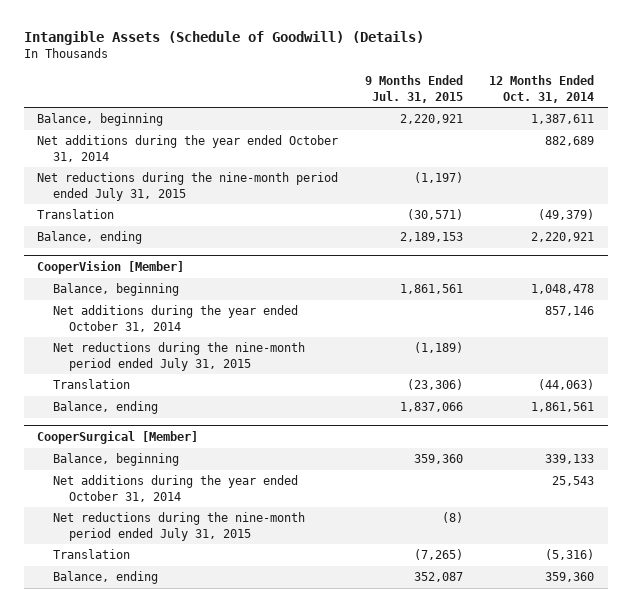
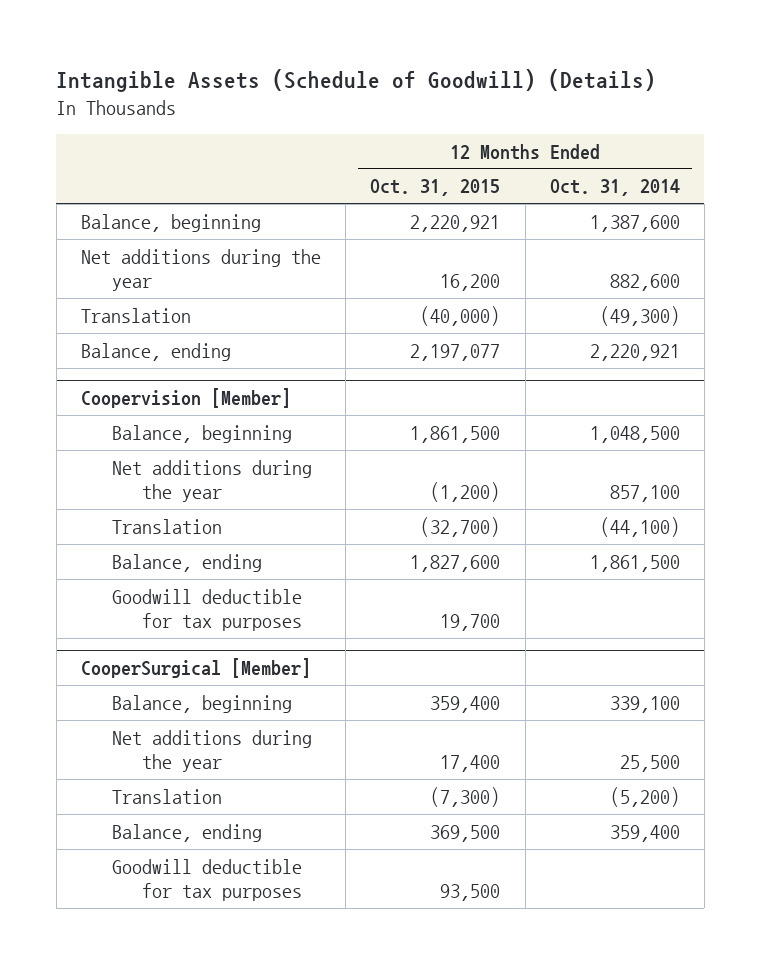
[364,75,463,103] 9 Months Ended Jul. 31, 2015 -> none
none -> [370,179,501,197] Oct. 31, 2015
[37,172,339,201] Net reductions during the nine-month period ended July 31, 2015 -> none
[531,114,595,125] 1,387,611 -> [589,214,680,232] 1,387,600
[37,135,339,162] Net additions during the year ended October 31, 2014 -> [81,248,322,291] Net additions during the year
[545,136,595,147] 882,689 -> [609,273,680,291] 882,600
[538,209,595,221] (49,379) -> [599,305,680,326] (49,300)
[52,342,305,371] Net reductions during the nine-month period ended July 31, 2015 -> none
[37,260,185,274] CooperVision [Member] -> [81,387,292,408] Coopervision [Member]
[531,284,595,295] 1,048,478 -> [589,425,680,443] 1,048,500
[52,305,298,332] Net additions during the year ended October 31, 2014 -> [111,459,312,502] Net additions during the year
[545,306,595,317] 857,146 -> [609,484,680,502] 857,100
[538,379,595,391] (44,063) -> [599,516,680,537] (44,100)
[531,402,595,413] 1,861,561 -> [589,554,680,572] 1,861,500
none -> [111,588,303,631] Goodwill deductible for tax purposes
[52,512,305,541] Net reductions during the nine-month period ended July 31, 2015 -> none
[545,454,595,465] 339,133 -> [609,695,680,713] 339,100
[52,475,298,502] Net additions during the year ended October 31, 2014 -> [111,729,312,772] Net additions during the year
[552,476,595,487] 25,543 -> [619,754,680,772] 25,500
[545,549,595,561] (5,316) -> [609,786,680,807] (5,200)
[545,572,595,583] 359,360 -> [609,824,680,842] 359,400
none -> [111,858,303,901] Goodwill deductible for tax purposes

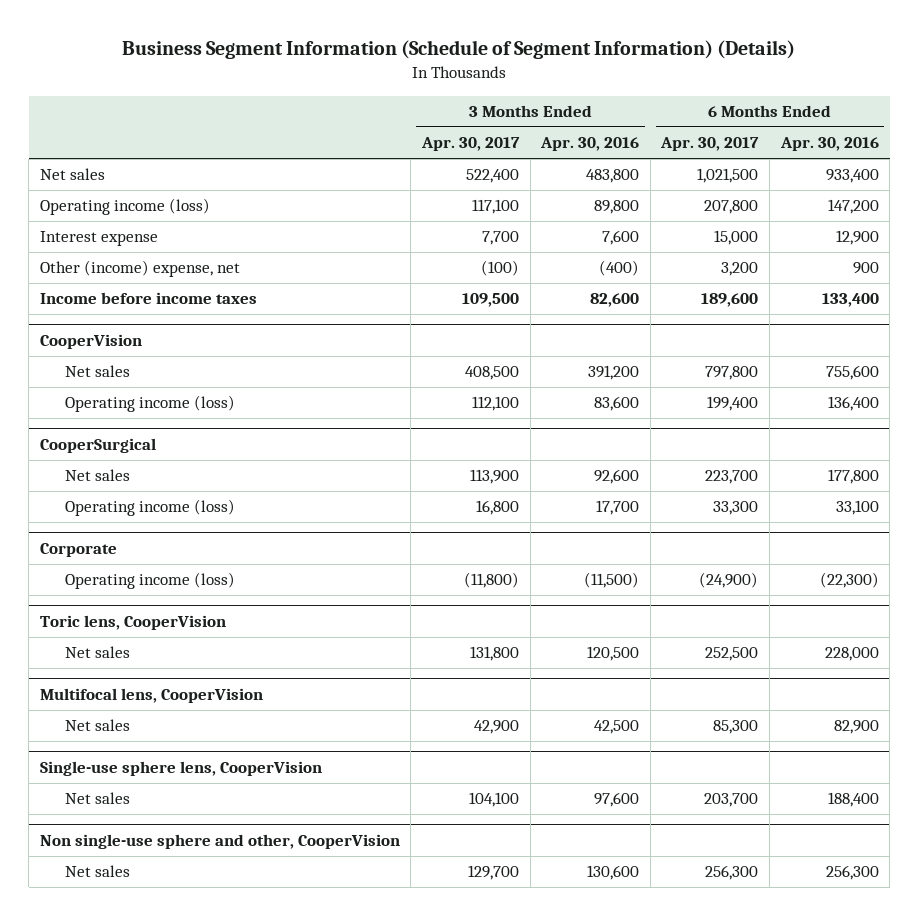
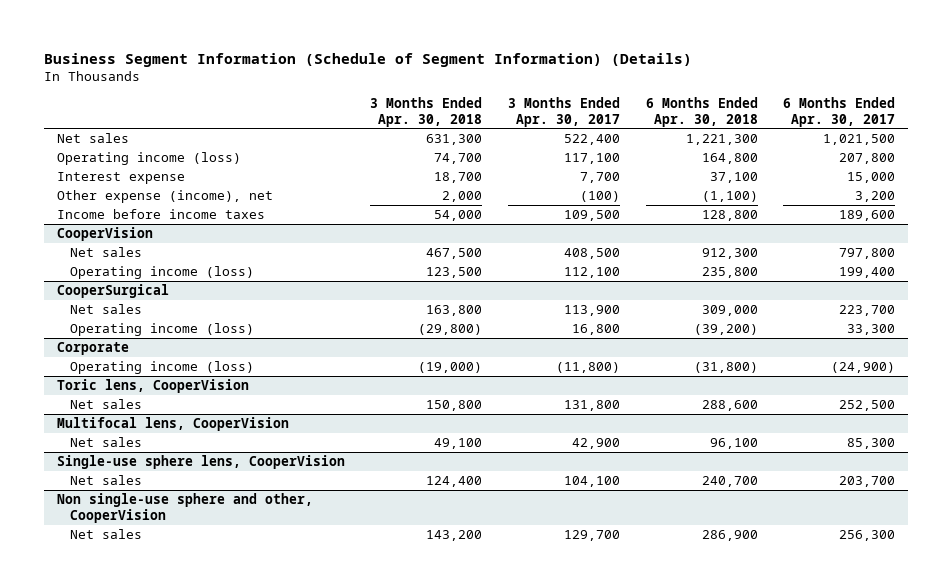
[540,137,640,152] Apr. 30, 2016 -> none
[779,137,879,152] Apr. 30, 2016 -> none
none -> [370,96,483,127] 3 Months Ended Apr. 30, 2018
none -> [645,96,758,127] 6 Months Ended Apr. 30, 2018
[39,260,240,278] Other (income) expense, net -> [56,190,273,204] Other expense (income), net

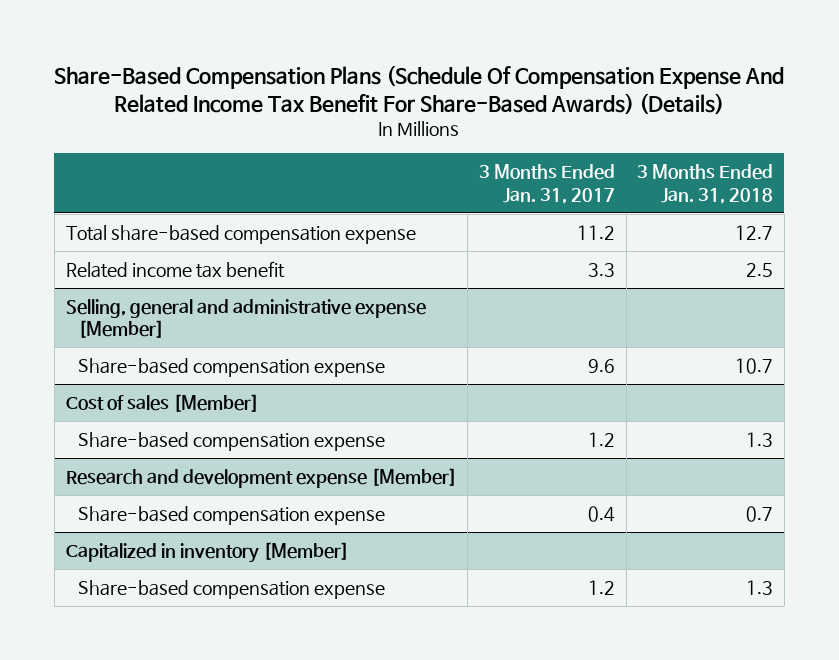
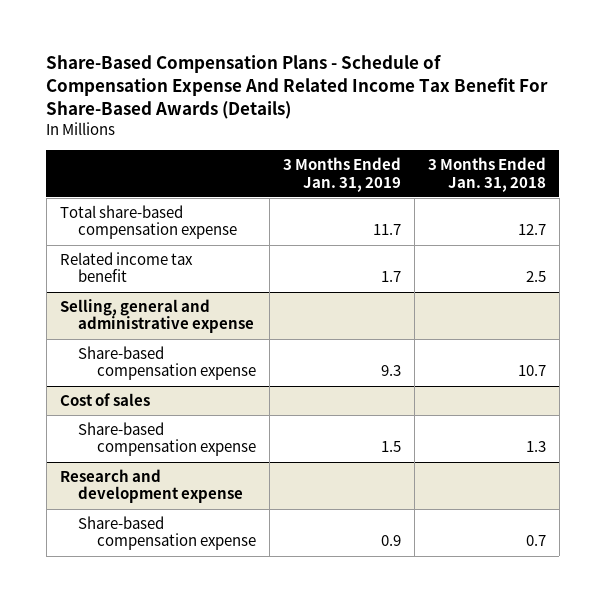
[54,64,785,114] Share-Based Compensation Plans (Schedule Of Compensation Expense And Related Income Tax Benefit For Share-Based Awards) (Details) -> [46,55,549,120] Share-Based Compensation Plans - Schedule of Compensation Expense And Related Income Tax Benefit For Share-Based Awards (Details)
[478,164,615,204] 3 Months Ended Jan. 31, 2017 -> none
none -> [282,157,401,192] 3 Months Ended Jan. 31, 2019
[65,298,426,339] Selling, general and administrative expense [Member] -> [59,299,255,334] Selling, general and administrative expense
[65,393,259,412] Cost of sales [Member] -> [59,393,150,407] Cost of sales
[65,467,457,488] Research and development expense [Member] -> [59,469,244,504] Research and development expense
[65,541,349,563] Capitalized in inventory [Member] -> none
[78,579,386,599] Share-based compensation expense -> none

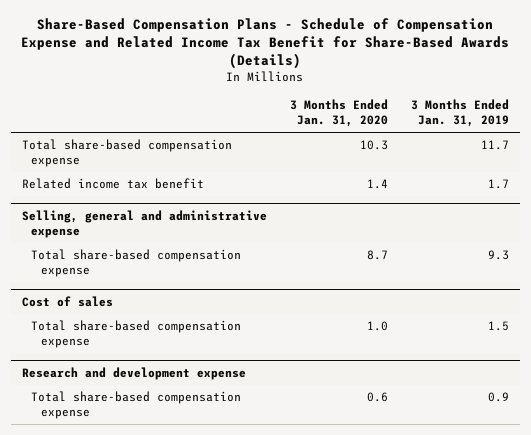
[46,55,549,120] Share-Based Compensation Plans - Schedule of Compensation Expense And Related Income Tax Benefit For Share-Based Awards (Details) -> [21,17,510,70] Share-Based Compensation Plans - Schedule of Compensation Expense and Related Income Tax Benefit for Share-Based Awards (Details)
[427,157,546,192] 3 Months Ended Jan. 31, 2018 -> none
none -> [289,99,388,128] 3 Months Ended Jan. 31, 2020
[78,346,256,381] Share-based compensation expense -> [31,249,242,278] Total share-based compensation expense
[78,422,256,457] Share-based compensation expense -> [31,320,242,349] Total share-based compensation expense
[78,516,256,551] Share-based compensation expense -> [31,391,242,420] Total share-based compensation expense

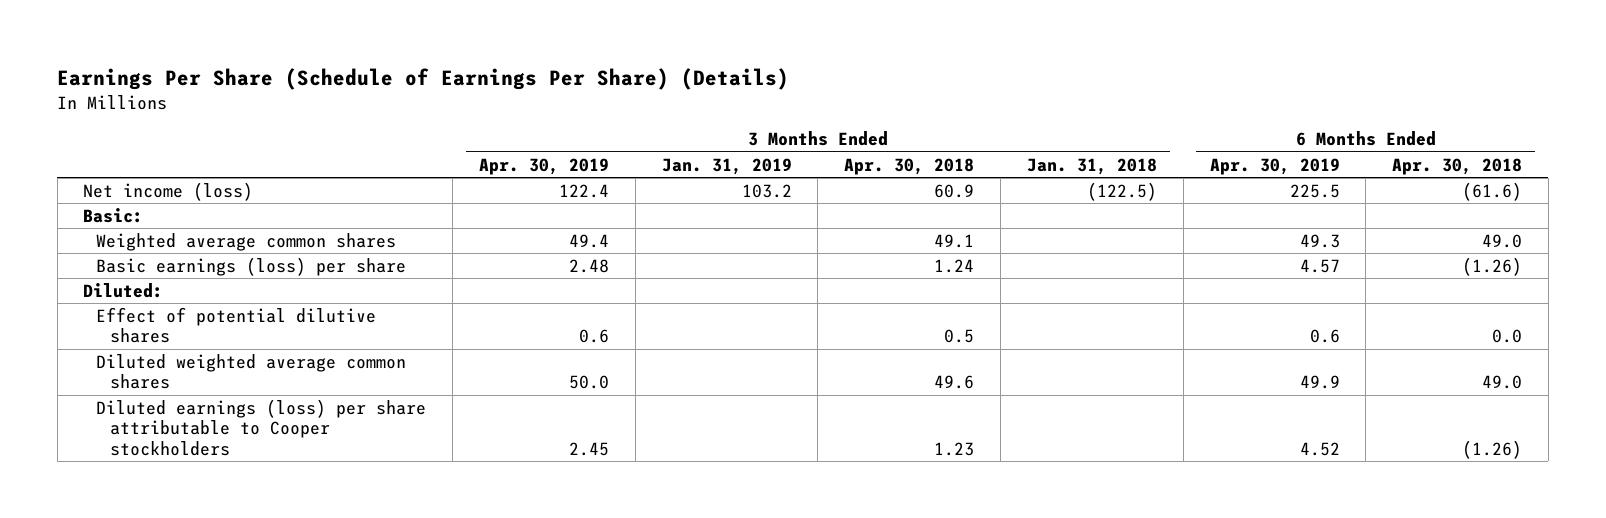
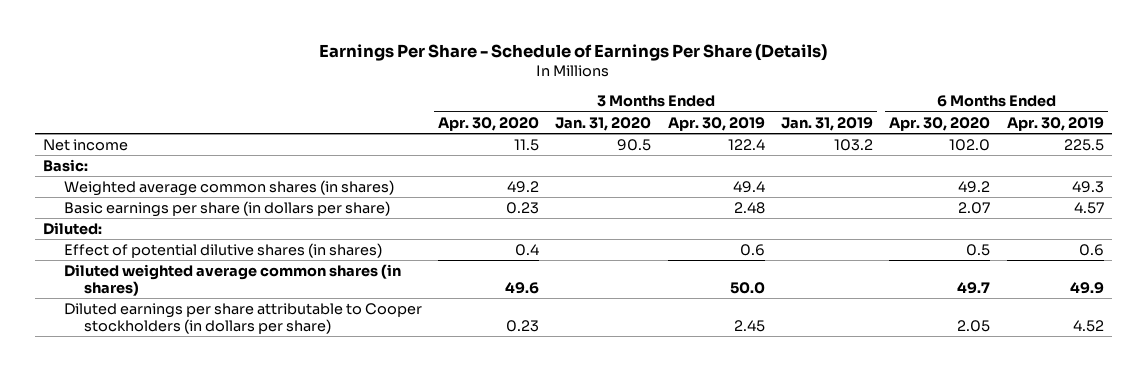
[57,67,790,90] Earnings Per Share (Schedule of Earnings Per Share) (Details) -> [319,44,828,62] Earnings Per Share - Schedule of Earnings Per Share (Details)
[844,157,975,175] Apr. 30, 2018 -> none
[1026,157,1157,175] Jan. 31, 2018 -> none
[1392,157,1523,175] Apr. 30, 2018 -> none
none -> [438,116,540,131] Apr. 30, 2020
none -> [555,116,652,131] Jan. 31, 2020
none -> [889,116,991,131] Apr. 30, 2020
[83,181,254,201] Net income (loss) -> [43,138,129,151] Net income
[96,232,397,251] Weighted average common shares -> [63,179,394,196] Weighted average common shares (in shares)
[96,256,407,276] Basic earnings (loss) per share -> [63,200,390,217] Basic earnings per share (in dollars per share)
[96,306,377,344] Effect of potential dilutive shares -> [63,242,382,258] Effect of potential dilutive shares (in shares)
[96,353,407,390] Diluted weighted average common shares -> [63,263,401,296] Diluted weighted average common shares (in shares)
[96,398,427,456] Diluted earnings (loss) per share attributable to Cooper stockholders -> [63,302,422,334] Diluted earnings per share attributable to Cooper stockholders (in dollars per share)

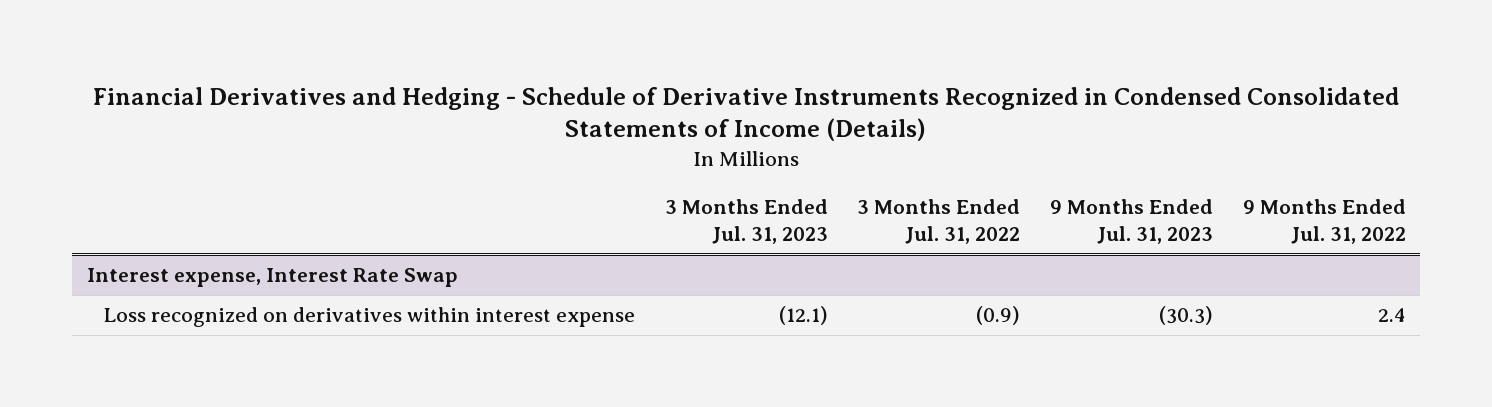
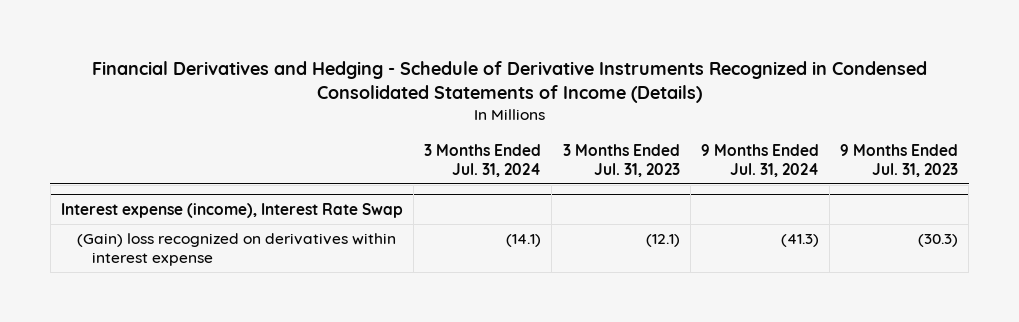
[857,199,1021,244] 3 Months Ended Jul. 31, 2022 -> none
[1242,199,1406,244] 9 Months Ended Jul. 31, 2022 -> none
none -> [424,143,542,177] 3 Months Ended Jul. 31, 2024
none -> [700,143,819,177] 9 Months Ended Jul. 31, 2024
[86,268,458,288] Interest expense, Interest Rate Swap -> [60,202,403,218] Interest expense (income), Interest Rate Swap
[102,307,635,328] Loss recognized on derivatives within interest expense -> [76,233,396,267] (Gain) loss recognized on derivatives within interest expense

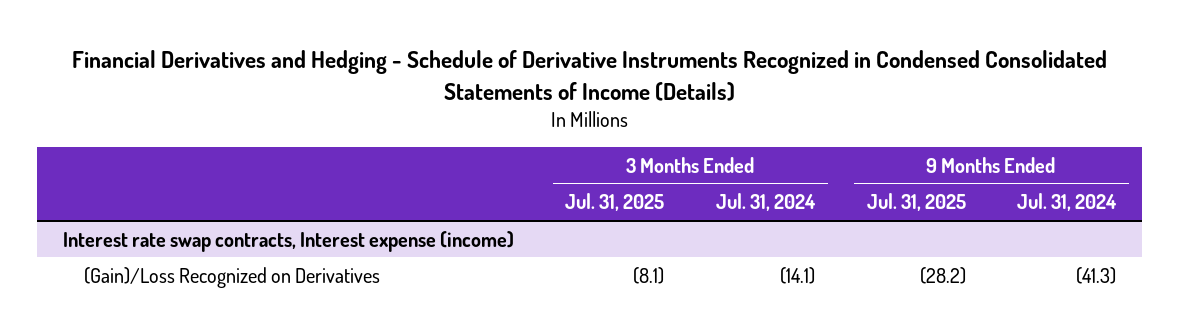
[562,143,680,177] 3 Months Ended Jul. 31, 2023 -> none
[840,143,959,177] 9 Months Ended Jul. 31, 2023 -> none
none -> [565,193,665,212] Jul. 31, 2025
none -> [866,193,966,212] Jul. 31, 2025
[60,202,403,218] Interest expense (income), Interest Rate Swap -> [62,230,514,252] Interest rate swap contracts, Interest expense (income)
[76,233,396,267] (Gain) loss recognized on derivatives within interest expense -> [83,266,380,288] (Gain)/Loss Recognized on Derivatives

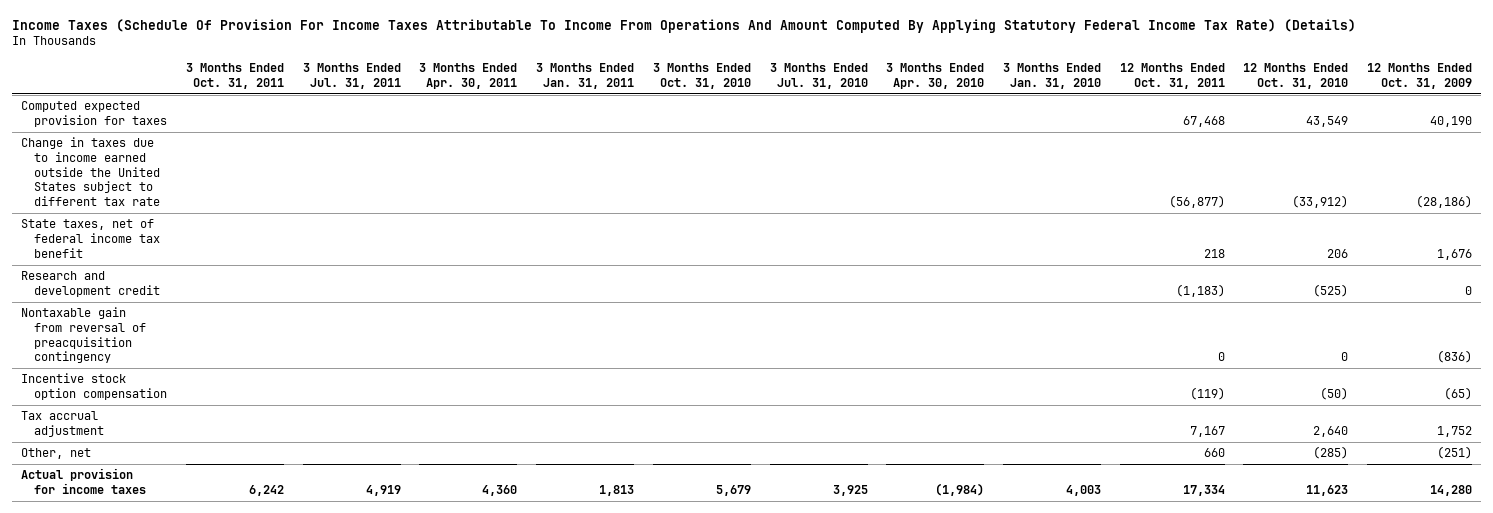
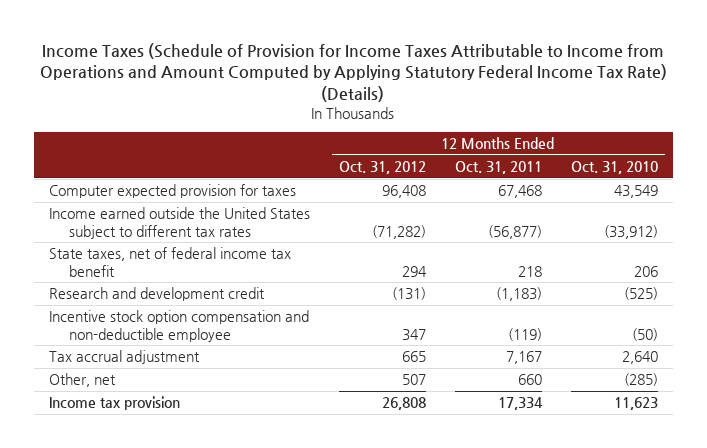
[11,18,1356,33] Income Taxes (Schedule Of Provision For Income Taxes Attributable To Income From Operations And Amount Computed By Applying Statutory Federal Income Tax Rate) (Details) -> [40,42,668,102] Income Taxes (Schedule of Provision for Income Taxes Attributable to Income from Operations and Amount Computed by Applying Statutory Federal Income Tax Rate) (Details)
[186,63,285,89] 3 Months Ended Oct. 31, 2011 -> none
[302,63,401,89] 3 Months Ended Jul. 31, 2011 -> none
[419,63,518,89] 3 Months Ended Apr. 30, 2011 -> none
[536,63,635,89] 3 Months Ended Jan. 31, 2011 -> none
[652,63,751,89] 3 Months Ended Oct. 31, 2010 -> none
[769,63,868,89] 3 Months Ended Jul. 31, 2010 -> none
[886,63,985,89] 3 Months Ended Apr. 30, 2010 -> none
[1002,63,1101,89] 3 Months Ended Jan. 31, 2010 -> none
[1367,63,1473,89] 12 Months Ended Oct. 31, 2009 -> none
none -> [338,160,426,174] Oct. 31, 2012
[21,101,168,128] Computed expected provision for taxes -> [48,184,296,199] Computer expected provision for taxes
[21,137,161,207] Change in taxes due to income earned outside the United States subject to different tax rate -> [48,207,310,239] Income earned outside the United States subject to different tax rates
[21,307,147,364] Nontaxable gain from reversal of preacquisition contingency -> none
[21,373,168,401] Incentive stock option compensation -> [48,310,309,342] Incentive stock option compensation and non-deductible employee
[21,468,147,495] Actual provision for income taxes -> [48,396,180,411] Income tax provision

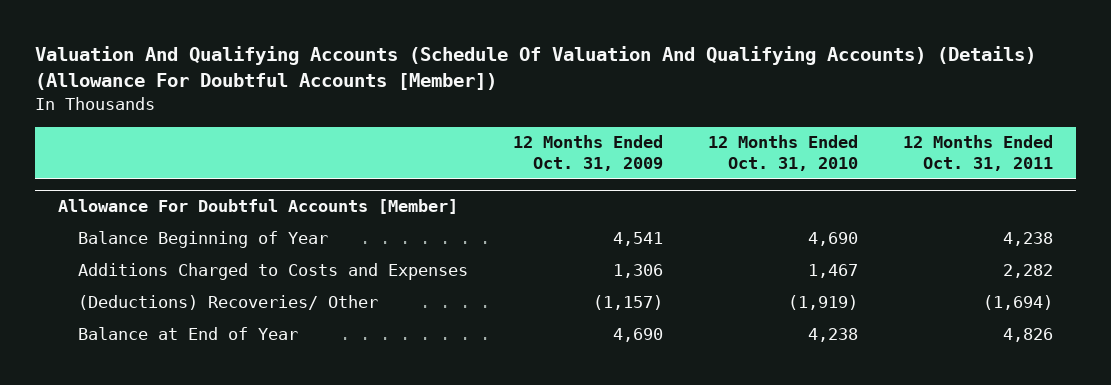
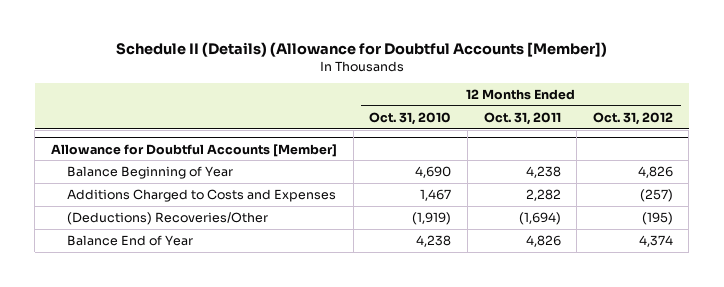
[35,46,1037,91] Valuation And Qualifying Accounts (Schedule Of Valuation And Qualifying Accounts) (Details) (Allowance For Doubtful Accounts [Member]) -> [115,42,607,58] Schedule II (Details) (Allowance for Doubtful Accounts [Member])
[512,135,663,171] 12 Months Ended Oct. 31, 2009 -> none
none -> [592,111,673,125] Oct. 31, 2012
[57,199,458,215] Allowance For Doubtful Accounts [Member] -> [50,143,337,157] Allowance for Doubtful Accounts [Member]
[77,294,378,310] (Deductions) Recoveries/ Other -> [66,211,268,225] (Deductions) Recoveries/Other
[77,326,298,340] Balance at End of Year -> [66,234,193,246] Balance End of Year

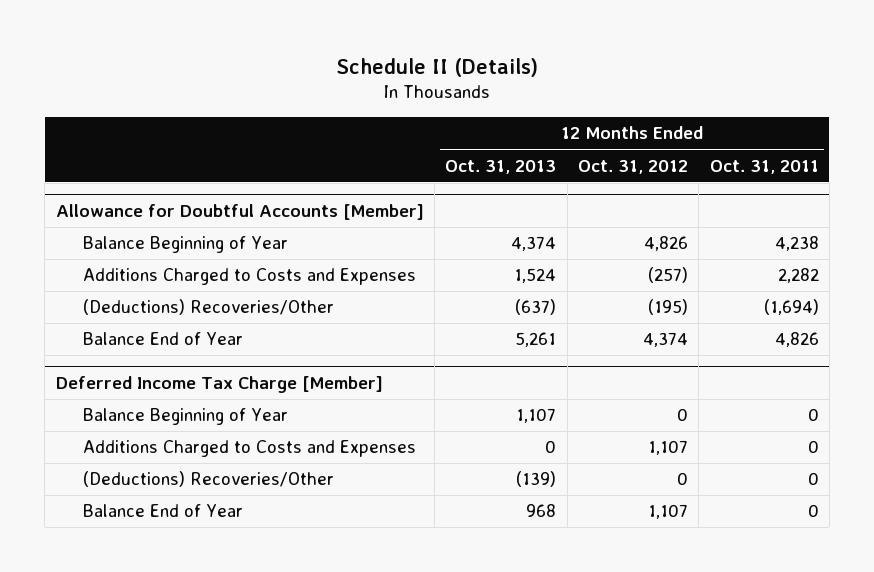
[115,42,607,58] Schedule II (Details) (Allowance for Doubtful Accounts [Member]) -> [336,57,539,77] Schedule II (Details)
[369,111,452,125] Oct. 31, 2010 -> none
none -> [445,159,557,174] Oct. 31, 2013
none -> [55,376,383,394] Deferred Income Tax Charge [Member]
none -> [83,408,289,426] Balance Beginning of Year
none -> [83,440,417,458] Additions Charged to Costs and Expenses
none -> [83,471,335,488] (Deductions) Recoveries/Other
none -> [83,504,244,518] Balance End of Year

